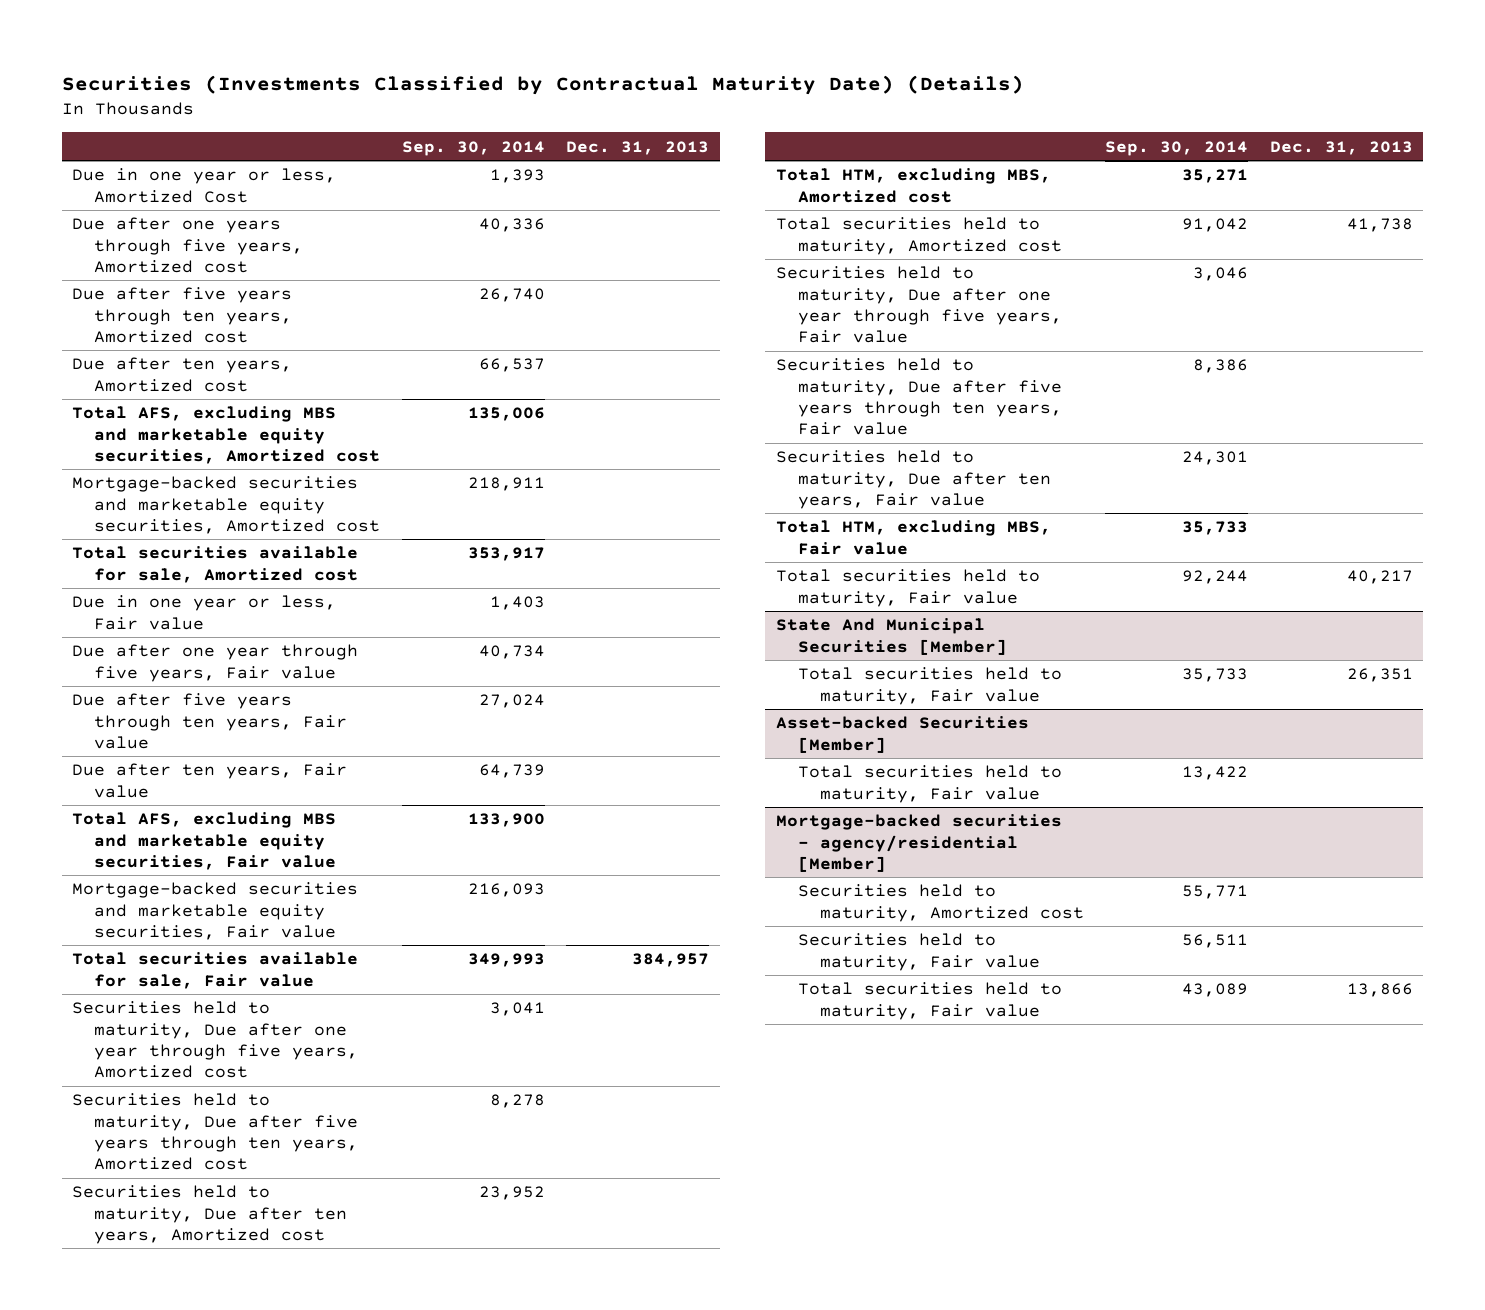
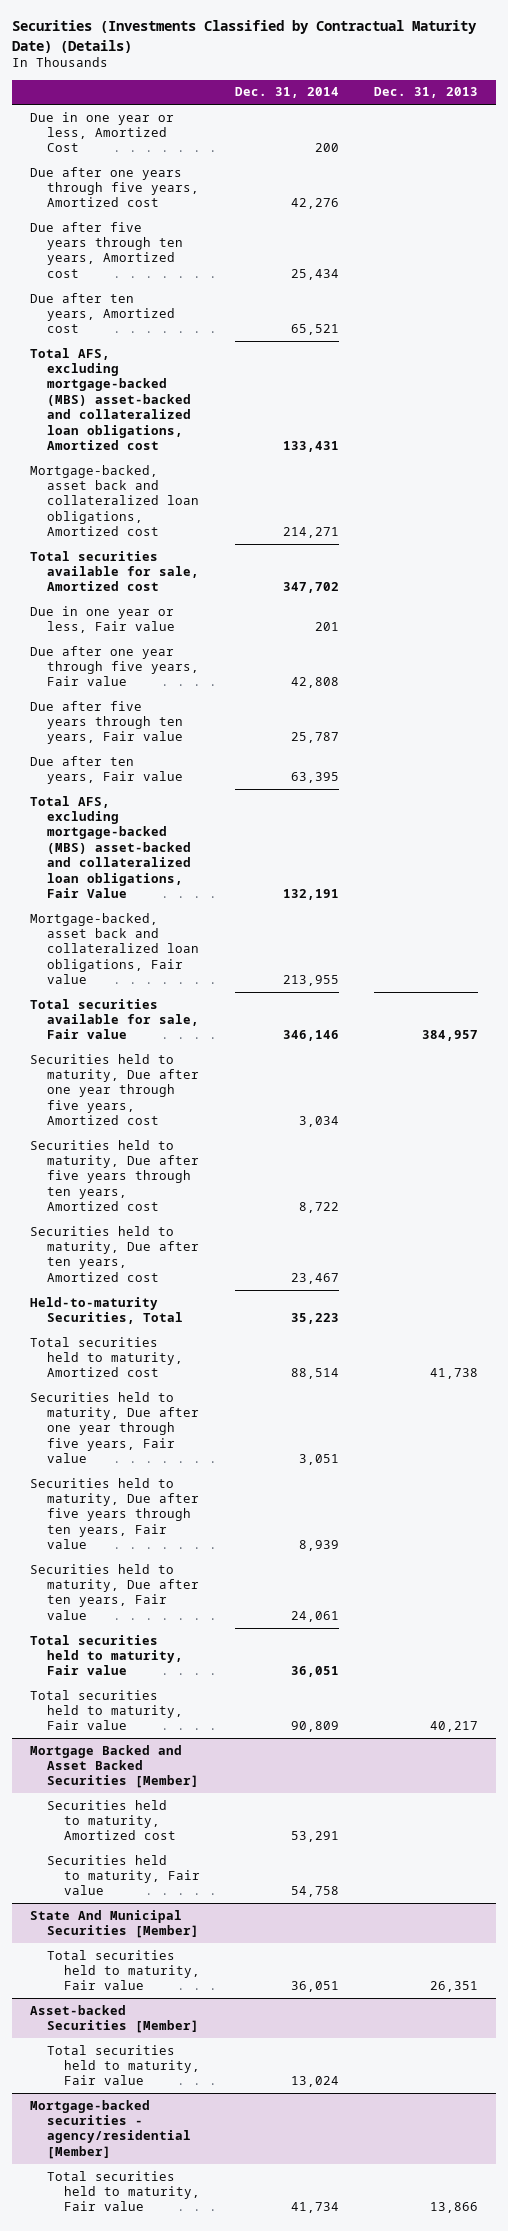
[401,140,545,156] Sep. 30, 2014 -> none
none -> [235,87,340,99] Dec. 31, 2014
[72,406,381,464] Total AFS, excluding MBS and marketable equity securities, Amortized cost -> none
[72,476,381,534] Mortgage-backed securities and marketable equity securities, Amortized cost -> none
none -> [29,347,191,450] Total AFS, excluding mortgage-backed (MBS) asset-backed and collateralized loan obligations, Amortized cost
none -> [29,464,199,537] Mortgage-backed, asset back and collateralized loan obligations, Amortized cost
[72,812,337,870] Total AFS, excluding MBS and marketable equity securities, Fair value -> none
[72,882,359,940] Mortgage-backed securities and marketable equity securities, Fair value -> none
none -> [29,795,191,898] Total AFS, excluding mortgage-backed (MBS) asset-backed and collateralized loan obligations, Fair Value
none -> [29,912,199,985] Mortgage-backed, asset back and collateralized loan obligations, Fair value
[775,168,1051,203] Total HTM, excluding MBS, Amortized cost -> [29,1296,183,1325] Held-to-maturity Securities, Total
[775,520,1051,555] Total HTM, excluding MBS, Fair value -> [29,1634,183,1676] Total securities held to maturity, Fair value
none -> [29,1744,199,1789] Mortgage Backed and Asset Backed Securities [Member]
none -> [46,1799,176,1841] Securities held to maturity, Amortized cost
none -> [46,1854,200,1896] Securities held to maturity, Fair value
[797,884,1085,922] Securities held to maturity, Amortized cost -> none
[797,933,1041,971] Securities held to maturity, Fair value -> none

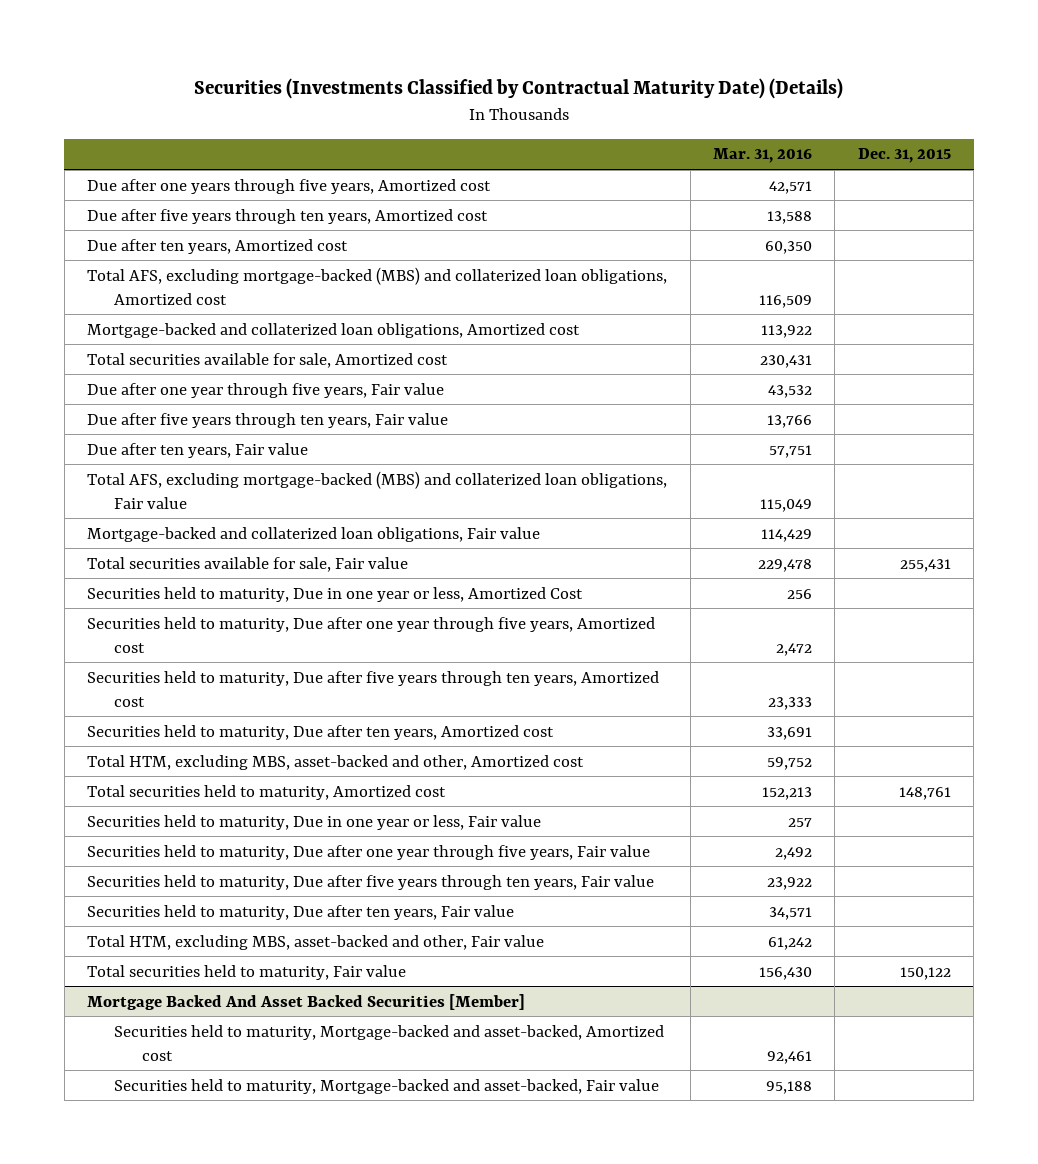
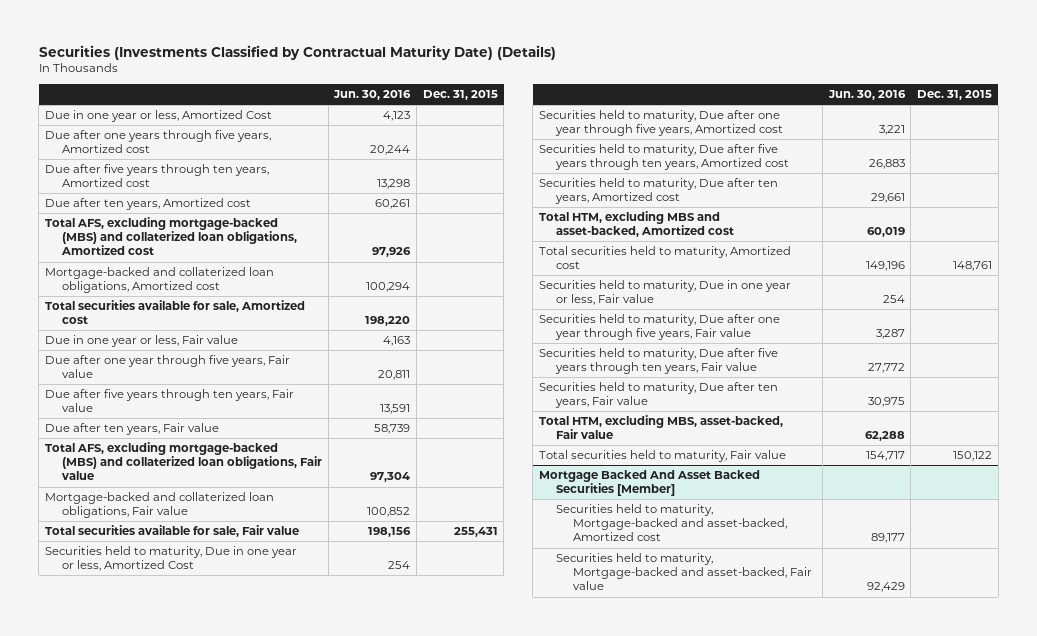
[712,148,812,164] Mar. 31, 2016 -> none
none -> [333,90,412,101] Jun. 30, 2016
none -> [44,110,272,123] Due in one year or less, Amortized Cost
none -> [44,335,238,348] Due in one year or less, Fair value
[87,754,585,770] Total HTM, excluding MBS, asset-backed and other, Amortized cost -> [539,211,735,238] Total HTM, excluding MBS and asset-backed, Amortized cost
[87,934,545,950] Total HTM, excluding MBS, asset-backed and other, Fair value -> [539,415,784,440] Total HTM, excluding MBS, asset-backed, Fair value

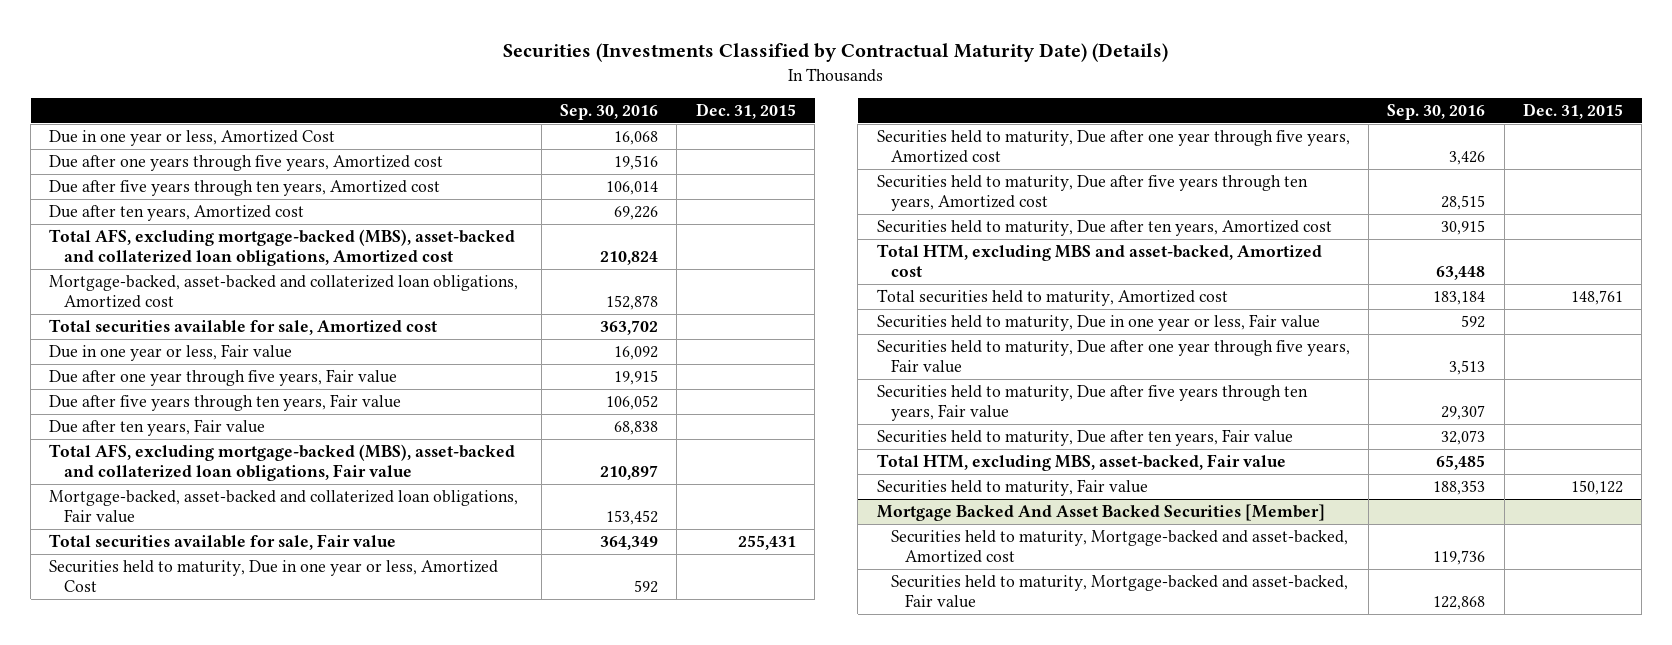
[333,90,412,101] Jun. 30, 2016 -> none
none -> [560,104,659,121] Sep. 30, 2016
[44,217,297,256] Total AFS, excluding mortgage-backed (MBS) and collaterized loan obligations, Amortized cost -> [49,229,516,267] Total AFS, excluding mortgage-backed (MBS), asset-backed and collaterized loan obligations, Amortized cost
[44,267,274,294] Mortgage-backed and collaterized loan obligations, Amortized cost -> [49,275,519,309] Mortgage-backed, asset-backed and collaterized loan obligations, Amortized cost
[44,442,322,481] Total AFS, excluding mortgage-backed (MBS) and collaterized loan obligations, Fair value -> [49,444,516,482] Total AFS, excluding mortgage-backed (MBS), asset-backed and collaterized loan obligations, Fair value
[44,492,274,519] Mortgage-backed and collaterized loan obligations, Fair value -> [49,490,519,524] Mortgage-backed, asset-backed and collaterized loan obligations, Fair value
[539,450,787,463] Total securities held to maturity, Fair value -> [876,479,1148,497] Securities held to maturity, Fair value

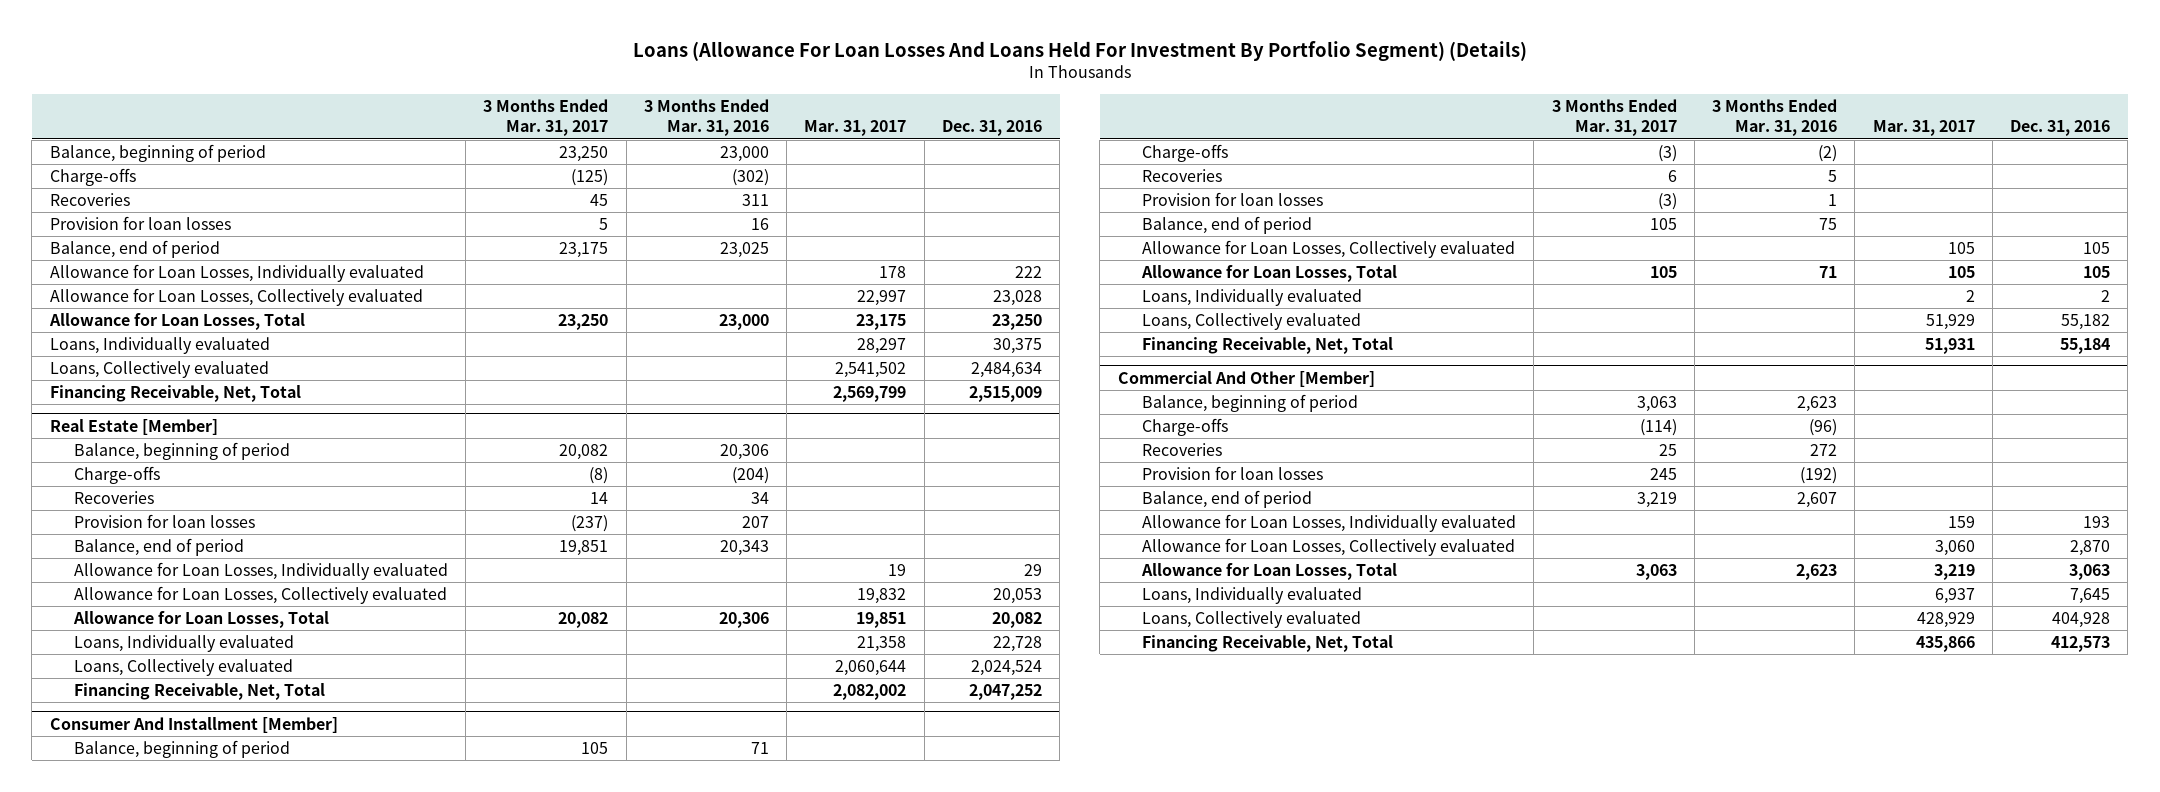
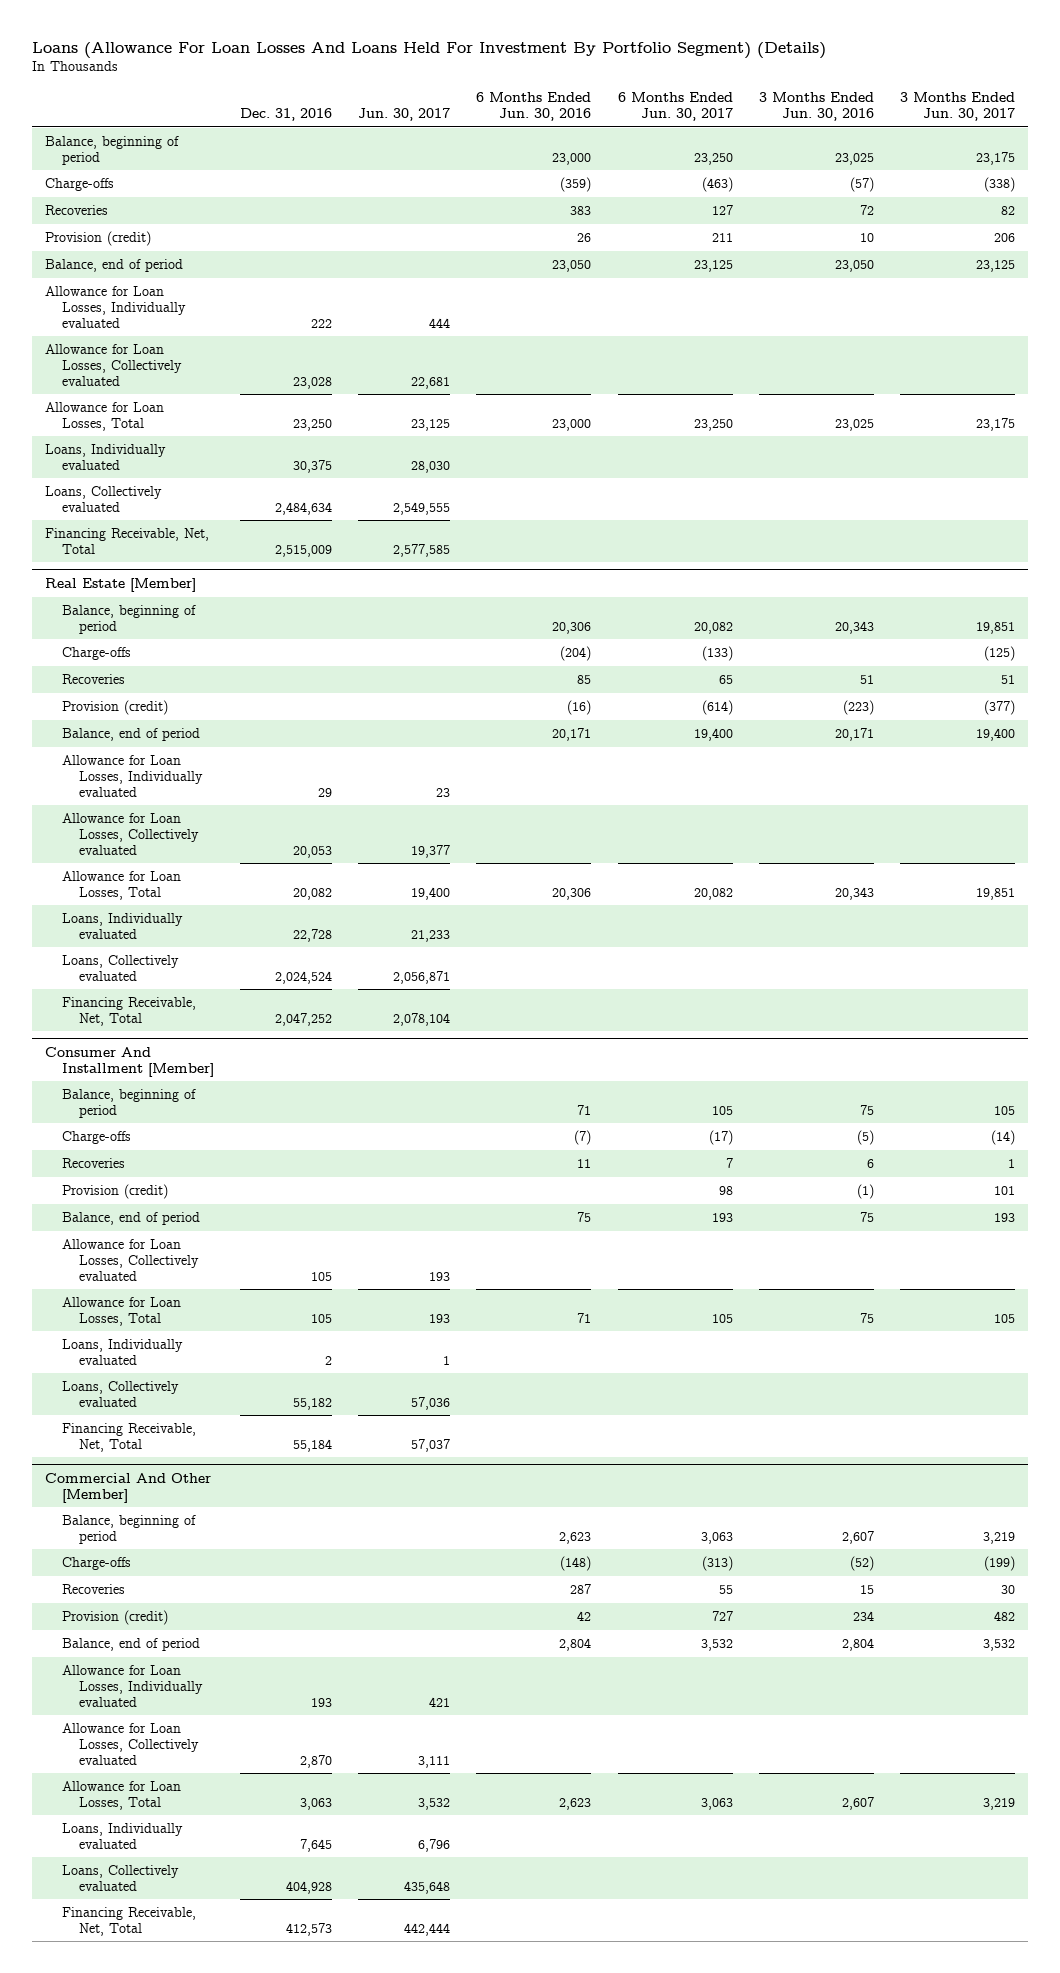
[483,99,609,137] 3 Months Ended Mar. 31, 2017 -> none
[643,99,769,137] 3 Months Ended Mar. 31, 2016 -> none
[804,120,907,137] Mar. 31, 2017 -> none
none -> [358,107,451,121] Jun. 30, 2017
none -> [476,91,592,121] 6 Months Ended Jun. 30, 2016
none -> [617,91,733,121] 6 Months Ended Jun. 30, 2017
none -> [758,91,874,121] 3 Months Ended Jun. 30, 2016
none -> [899,91,1015,121] 3 Months Ended Jun. 30, 2017
[49,216,231,231] Provision for loan losses -> [45,230,152,246] Provision (credit)
[73,514,255,529] Provision for loan losses -> [61,699,168,715] Provision (credit)
[1142,192,1324,207] Provision for loan losses -> [61,1183,168,1199] Provision (credit)
[1142,466,1324,481] Provision for loan losses -> [61,1609,168,1625] Provision (credit)

